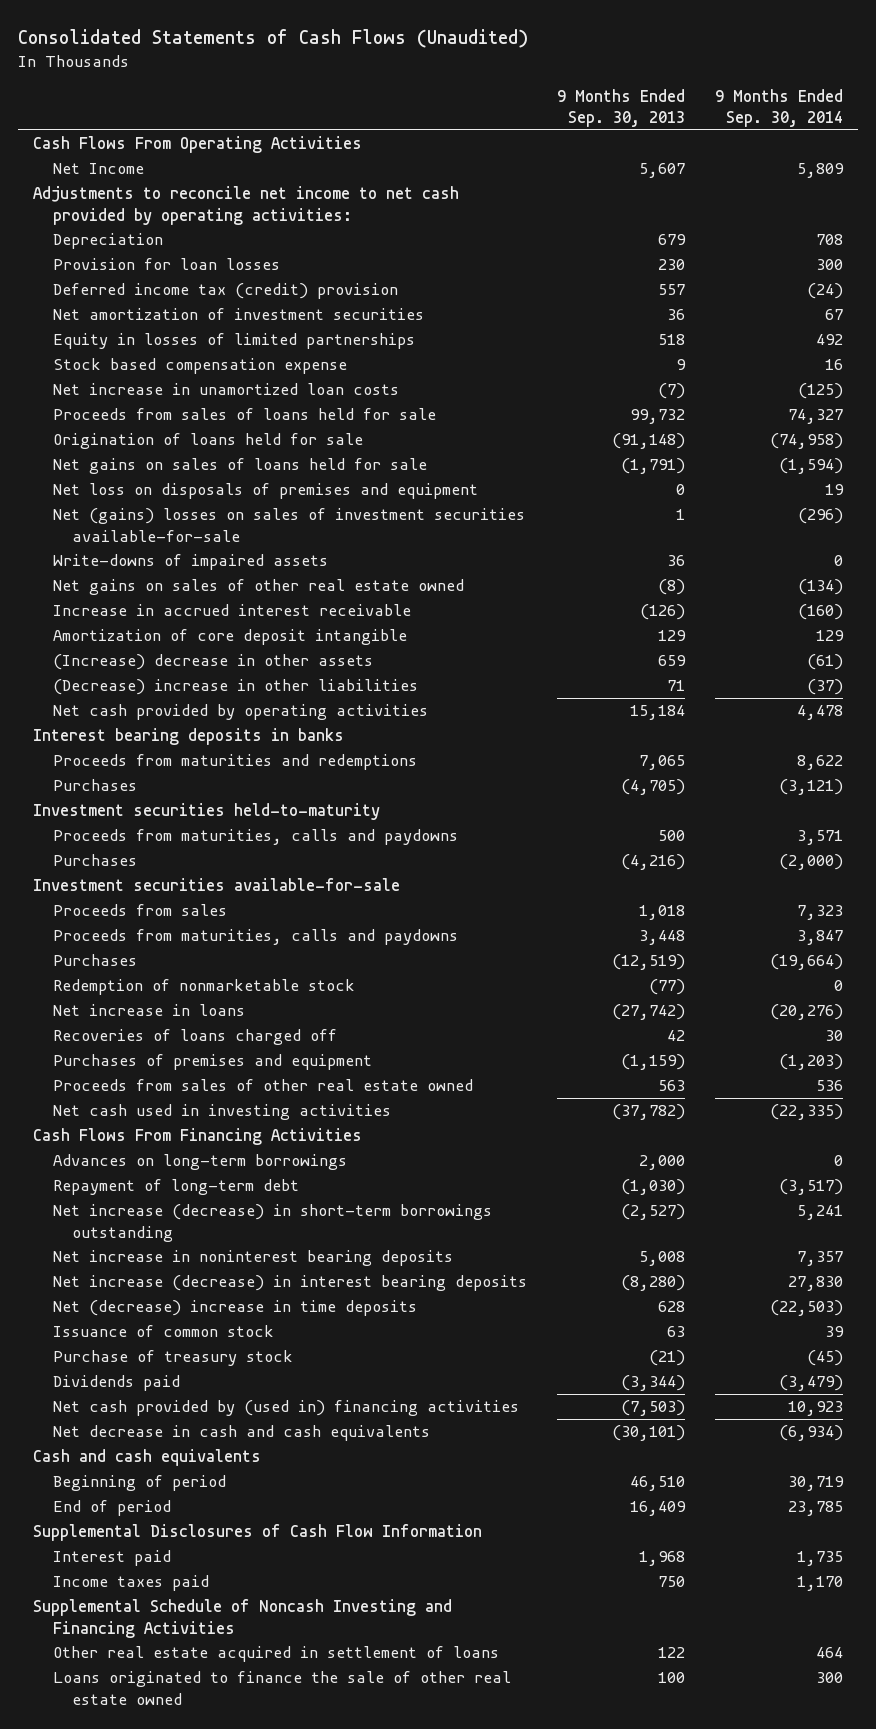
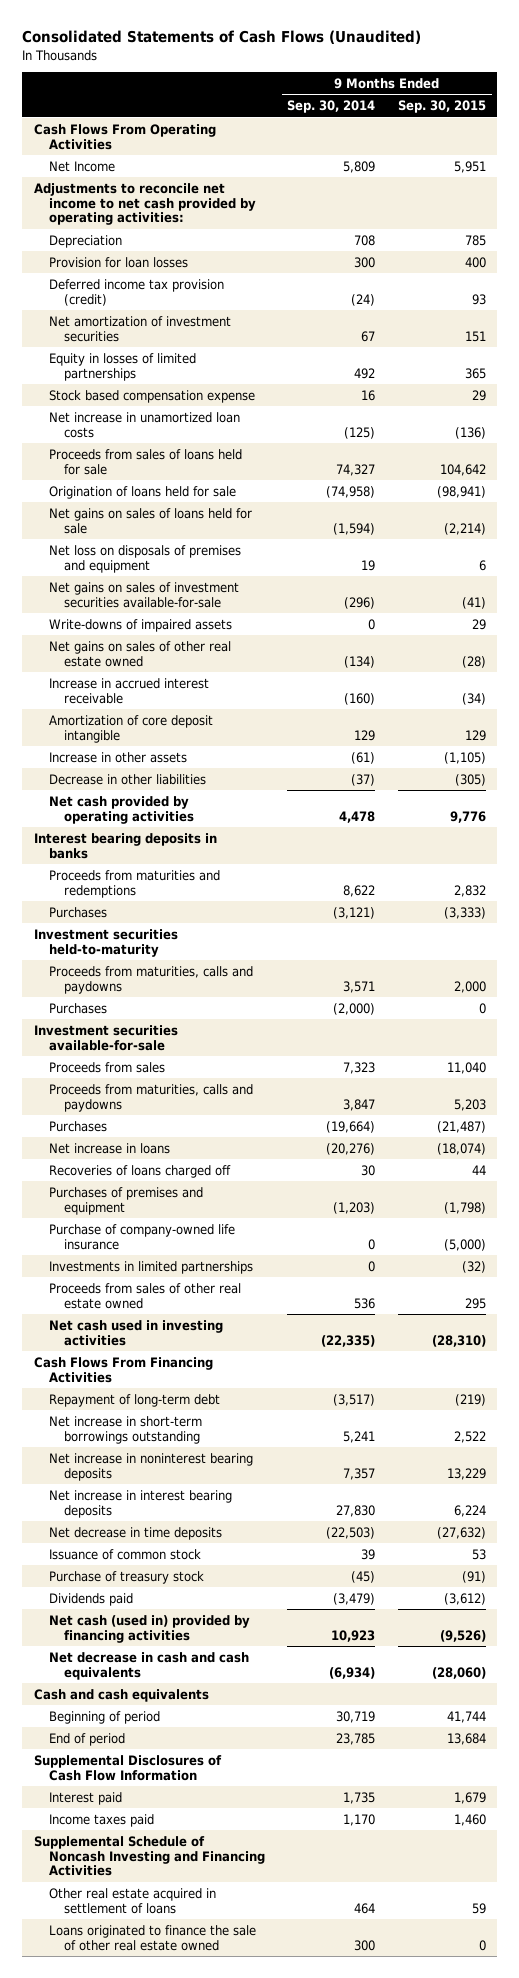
[556,88,685,127] 9 Months Ended Sep. 30, 2013 -> none
none -> [397,100,486,114] Sep. 30, 2015
[52,283,398,300] Deferred income tax (credit) provision -> [48,278,224,306] Deferred income tax provision (credit)
[52,508,525,542] Net (gains) losses on sales of investment securities available-for-sale -> [48,581,239,608] Net gains on sales of investment securities available-for-sale
[52,654,373,671] (Increase) decrease in other assets -> [48,751,187,763] Increase in other assets
[52,679,418,696] (Decrease) increase in other liabilities -> [48,773,206,785] Decrease in other liabilities
[52,979,355,996] Redemption of nonmarketable stock -> none
none -> [48,1223,235,1250] Purchase of company-owned life insurance
none -> [48,1260,253,1274] Investments in limited partnerships
[52,1154,347,1171] Advances on long-term borrowings -> none
[52,1204,492,1242] Net increase (decrease) in short-term borrowings outstanding -> [48,1415,202,1444] Net increase in short-term borrowings outstanding
[52,1275,527,1292] Net increase (decrease) in interest bearing deposits -> [48,1489,232,1518] Net increase in interest bearing deposits
[52,1300,417,1317] Net (decrease) increase in time deposits -> [48,1526,222,1540] Net decrease in time deposits
[52,1400,519,1417] Net cash provided by (used in) financing activities -> [48,1614,250,1643] Net cash (used in) provided by financing activities

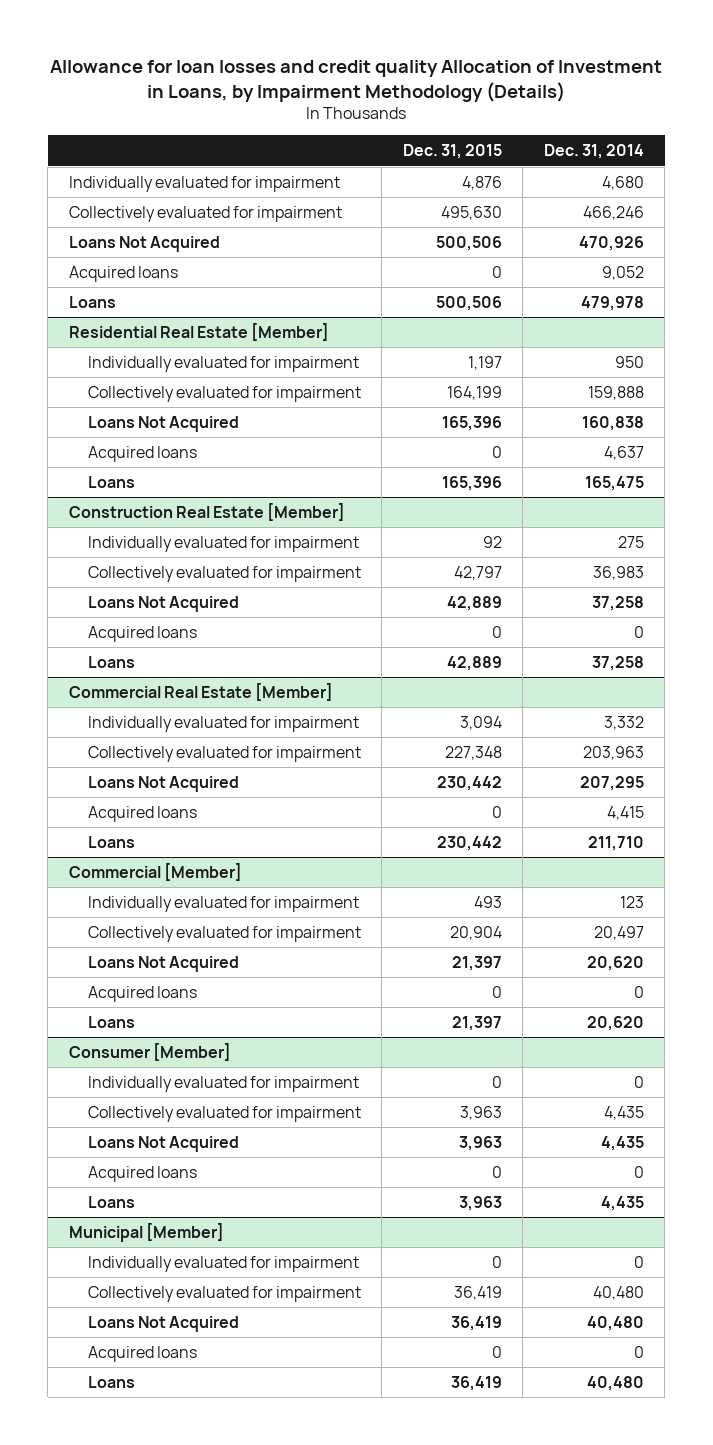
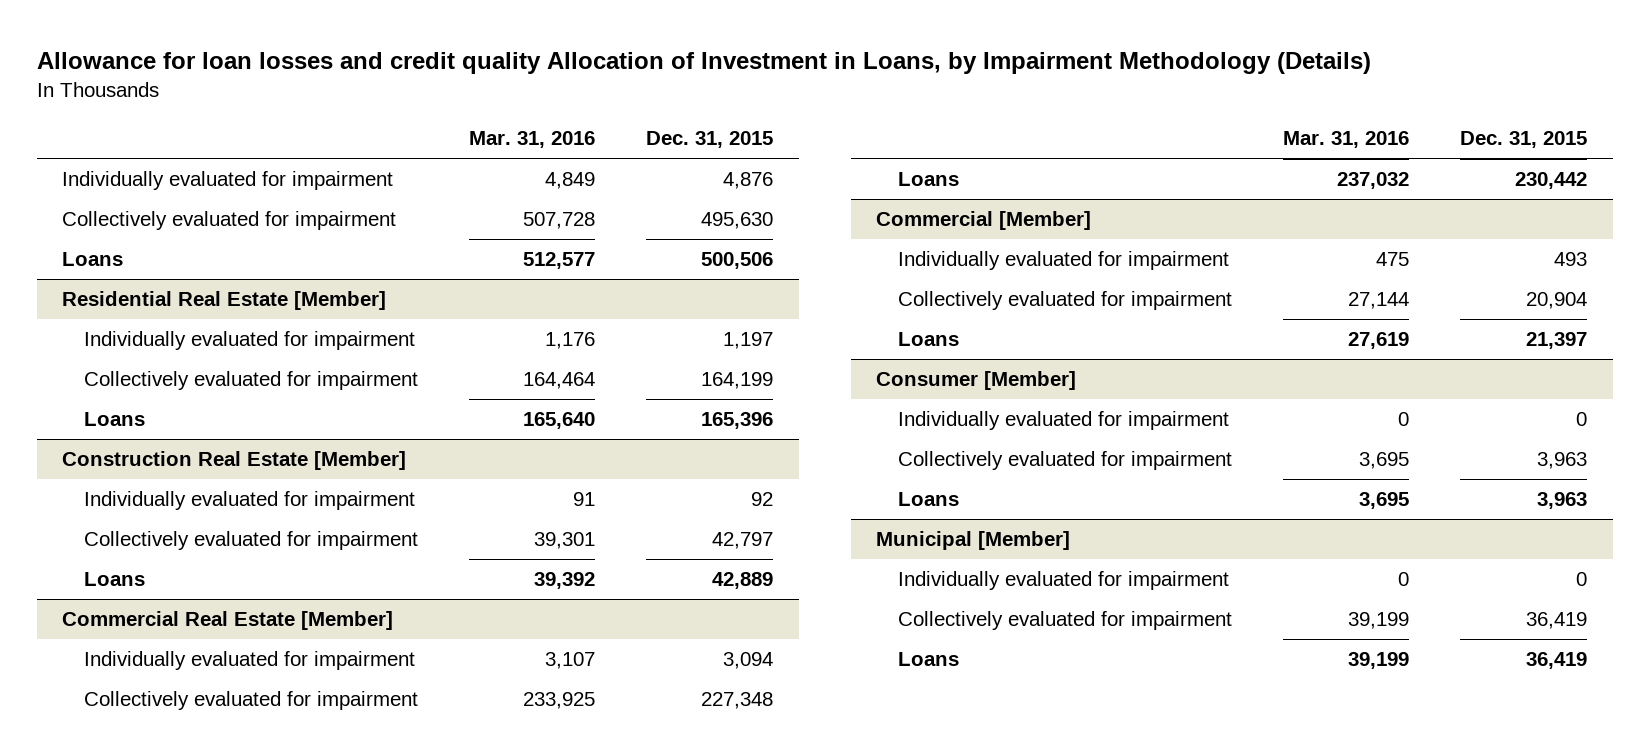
[543,144,644,160] Dec. 31, 2014 -> none
none -> [468,131,595,149] Mar. 31, 2016
[68,236,220,253] Loans Not Acquired -> none
[68,266,178,283] Acquired loans -> none
[87,416,239,433] Loans Not Acquired -> none
[87,446,197,463] Acquired loans -> none
[87,596,239,613] Loans Not Acquired -> none
[87,626,197,643] Acquired loans -> none
[87,776,239,793] Loans Not Acquired -> none
[87,806,197,823] Acquired loans -> none
[87,956,239,973] Loans Not Acquired -> none
[87,986,197,1003] Acquired loans -> none
[87,1136,239,1153] Loans Not Acquired -> none
[87,1166,197,1183] Acquired loans -> none
[87,1316,239,1333] Loans Not Acquired -> none
[87,1346,197,1363] Acquired loans -> none

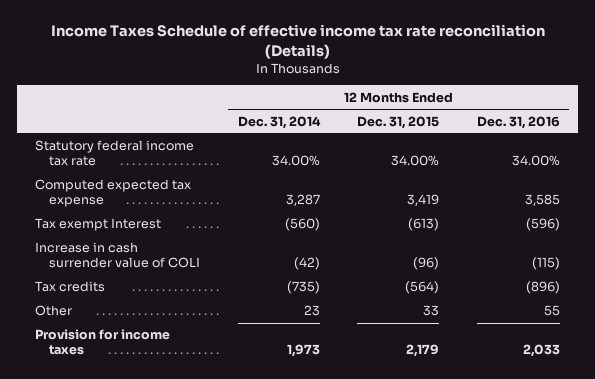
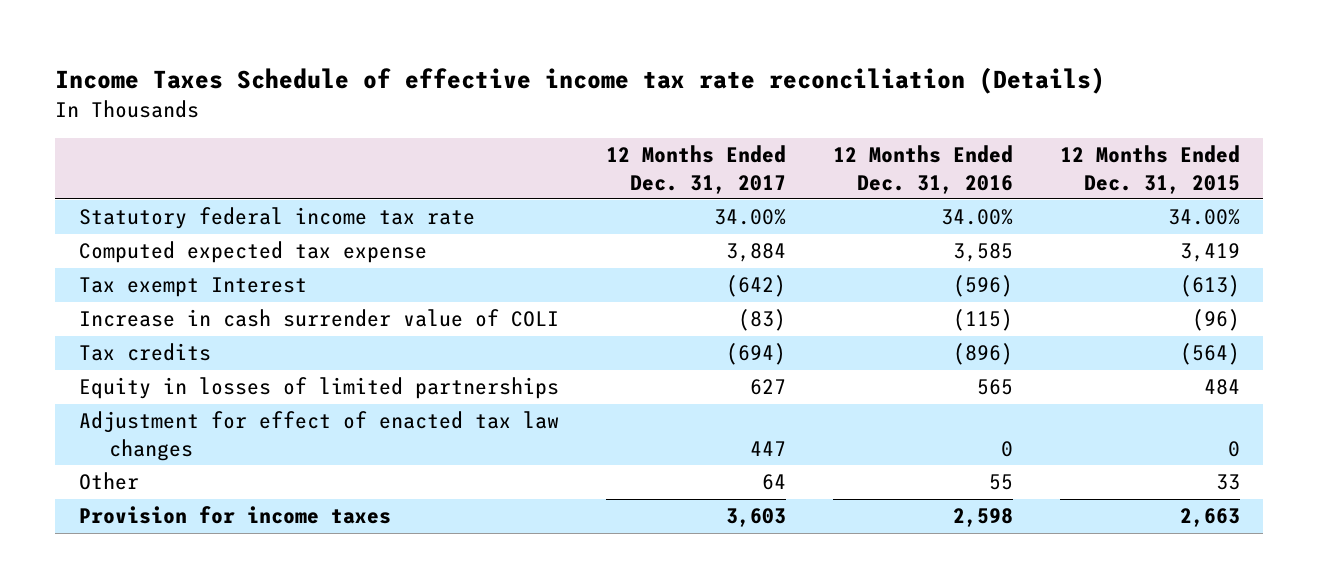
[237,115,321,129] Dec. 31, 2014 -> none
none -> [605,145,786,194] 12 Months Ended Dec. 31, 2017
none -> [78,377,559,400] Equity in losses of limited partnerships
none -> [78,411,559,461] Adjustment for effect of enacted tax law changes
[406,344,440,358] 2,179 -> [1179,508,1240,528] 2,663
[522,344,560,358] 2,033 -> [952,508,1013,528] 2,598

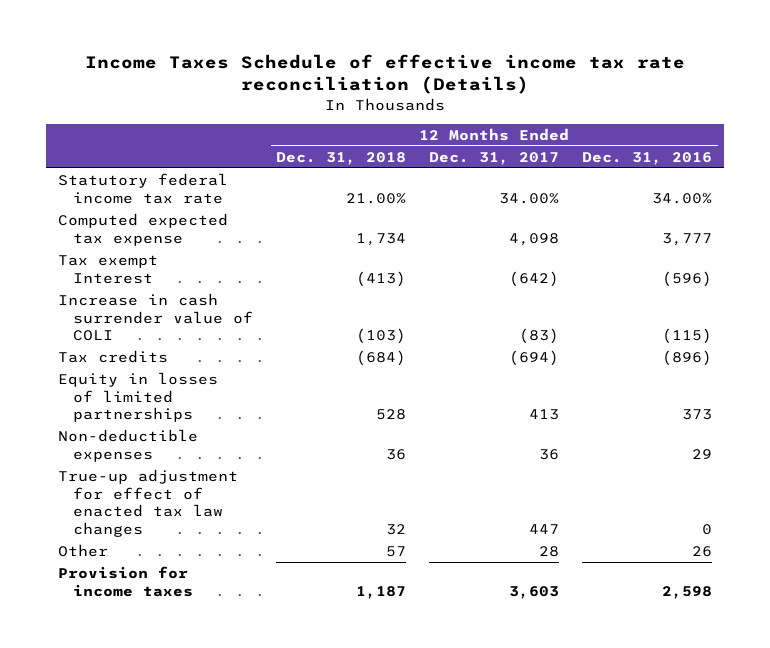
[1059,145,1240,194] 12 Months Ended Dec. 31, 2015 -> none
none -> [276,151,407,165] Dec. 31, 2018
[725,243,786,263] 3,884 -> [509,232,560,246] 4,098
[952,243,1013,263] 3,585 -> [662,232,713,246] 3,777
[749,379,786,396] 627 -> [529,409,560,421] 413
[976,379,1013,396] 565 -> [682,409,713,421] 373
none -> [57,429,198,462] Non-deductible expenses
[78,411,559,461] Adjustment for effect of enacted tax law changes -> [57,469,238,538] True-up adjustment for effect of enacted tax law changes
[761,474,786,491] 64 -> [539,546,560,558] 28
[988,474,1013,491] 55 -> [692,546,713,558] 26

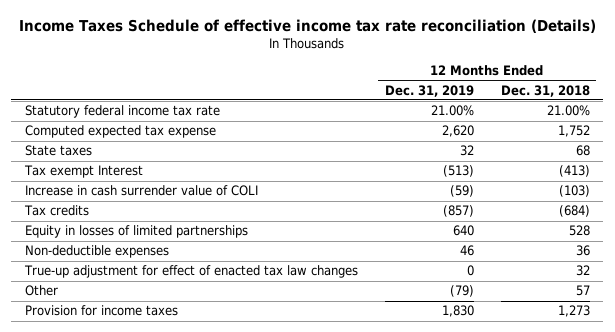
[429,151,560,165] Dec. 31, 2017 -> none
[582,151,713,165] Dec. 31, 2016 -> none
none -> [384,84,474,97] Dec. 31, 2019
[356,232,407,246] 1,734 -> [557,125,590,138] 1,752
none -> [24,145,92,157] State taxes
[356,585,407,599] 1,187 -> [557,305,590,318] 1,273

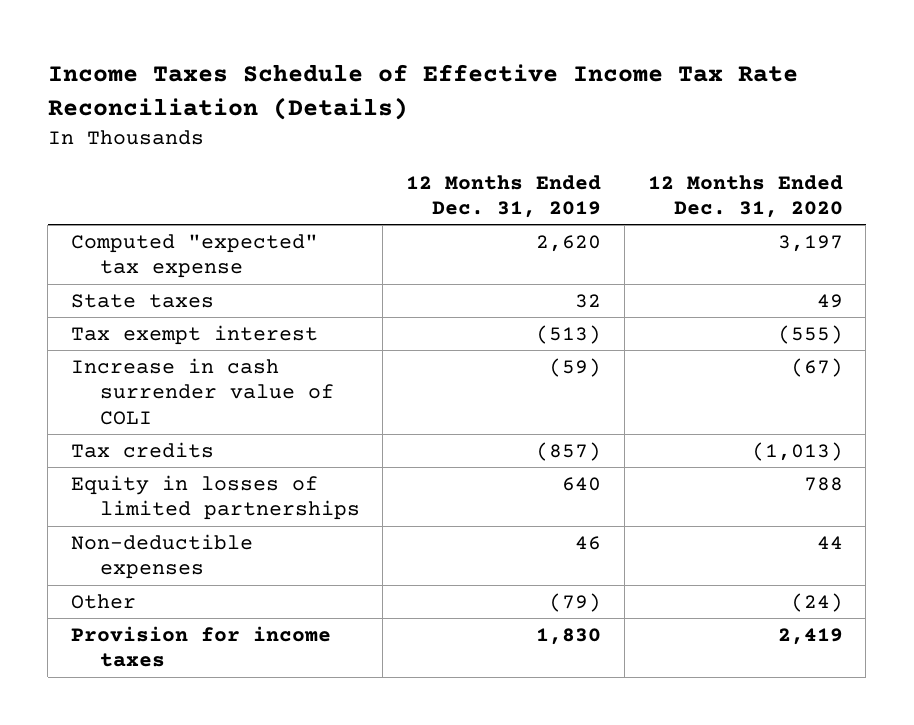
[19,19,597,34] Income Taxes Schedule of effective income tax rate reconciliation (Details) -> [47,64,798,120] Income Taxes Schedule of Effective Income Tax Rate Reconciliation (Details)
[500,84,590,97] Dec. 31, 2018 -> none
none -> [647,174,843,219] 12 Months Ended Dec. 31, 2020
[24,105,220,119] Statutory federal income tax rate -> none
[24,125,216,139] Computed expected tax expense -> [70,233,318,279] Computed "expected" tax expense
[23,165,143,179] Tax exempt Interest -> [70,324,318,345] Tax exempt interest
[23,265,358,279] True-up adjustment for effect of enacted tax law changes -> none

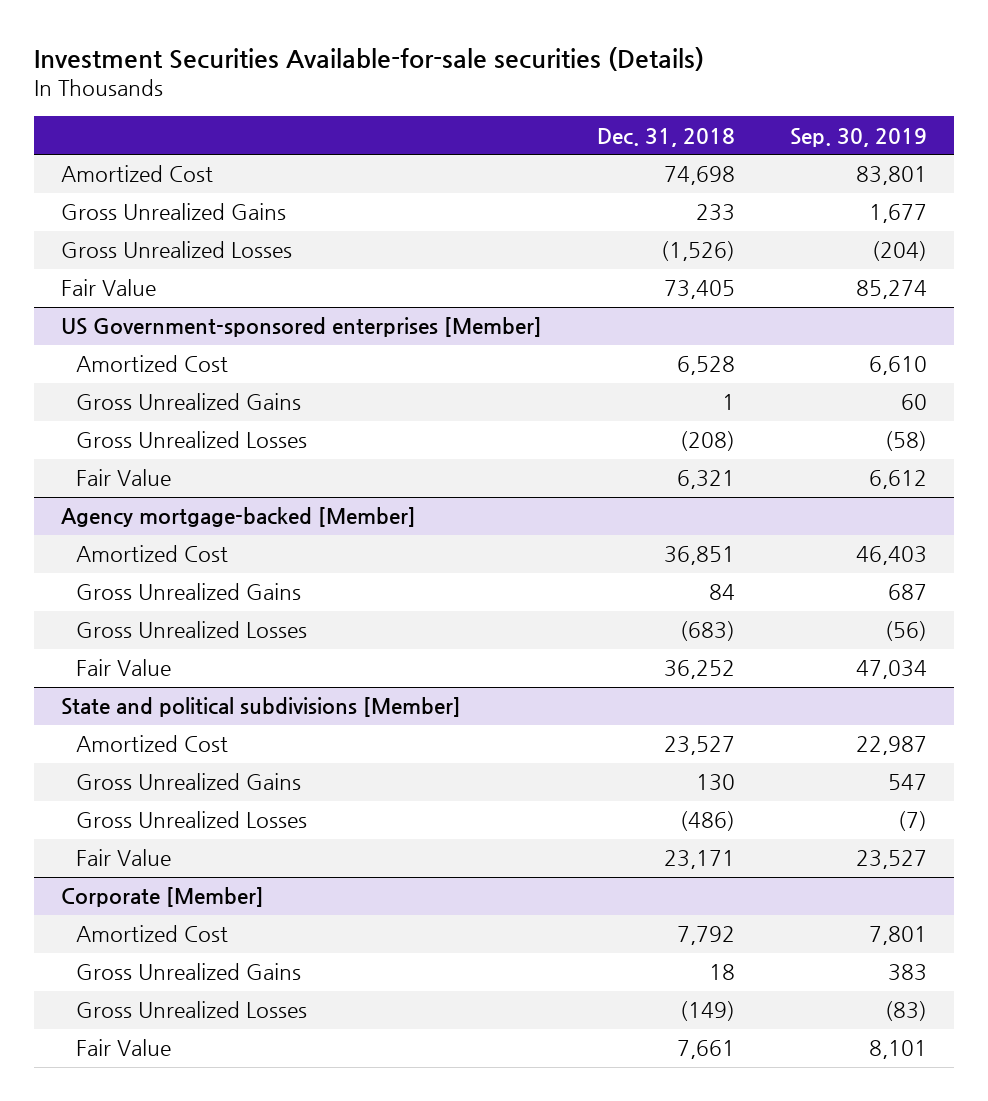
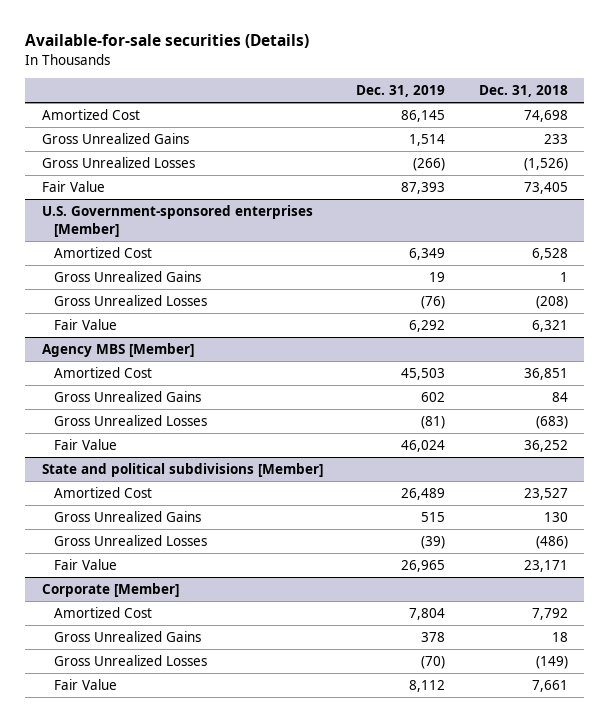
[33,46,704,71] Investment Securities Available-for-sale securities (Details) -> [25,34,310,49] Available-for-sale securities (Details)
[789,127,927,147] Sep. 30, 2019 -> none
none -> [356,85,446,98] Dec. 31, 2019
[61,317,543,338] US Government-sponsored enterprises [Member] -> [41,204,313,237] U.S. Government-sponsored enterprises [Member]
[61,507,417,528] Agency mortgage-backed [Member] -> [41,342,194,357] Agency MBS [Member]

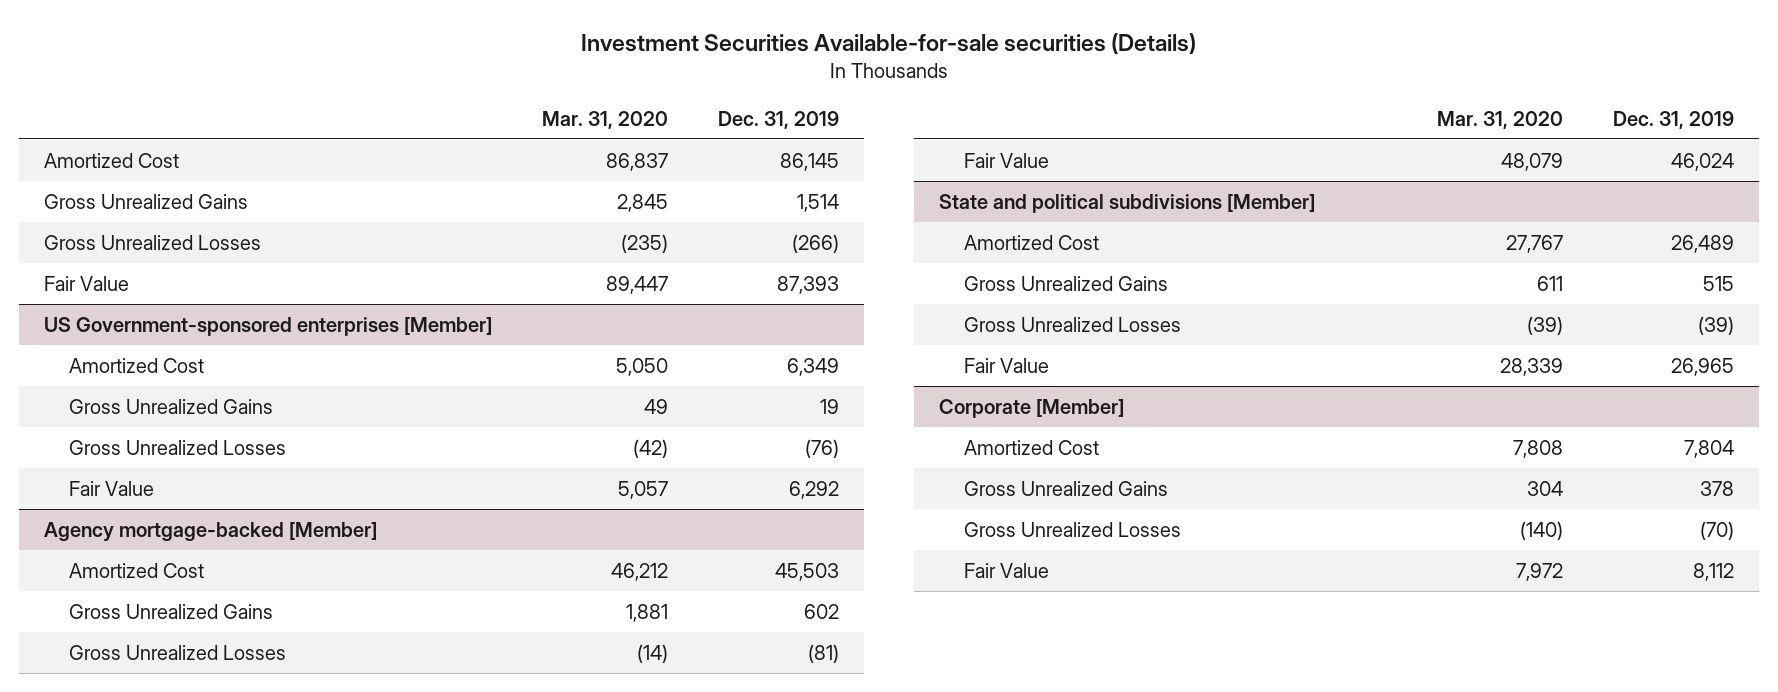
[25,34,310,49] Available-for-sale securities (Details) -> [580,32,1196,54] Investment Securities Available-for-sale securities (Details)
[478,85,568,98] Dec. 31, 2018 -> none
none -> [542,110,669,129] Mar. 31, 2020
[41,204,313,237] U.S. Government-sponsored enterprises [Member] -> [44,316,493,336] US Government-sponsored enterprises [Member]
[41,342,194,357] Agency MBS [Member] -> [44,521,378,542] Agency mortgage-backed [Member]

